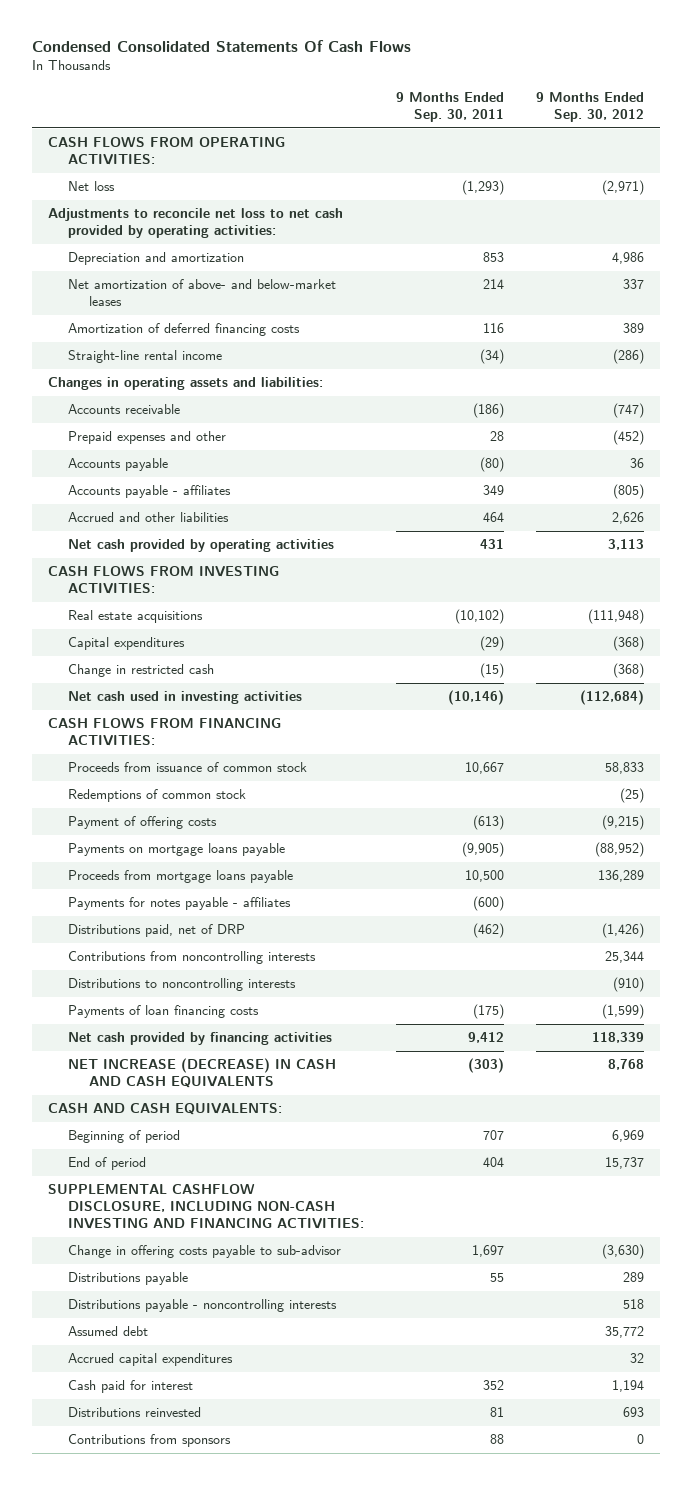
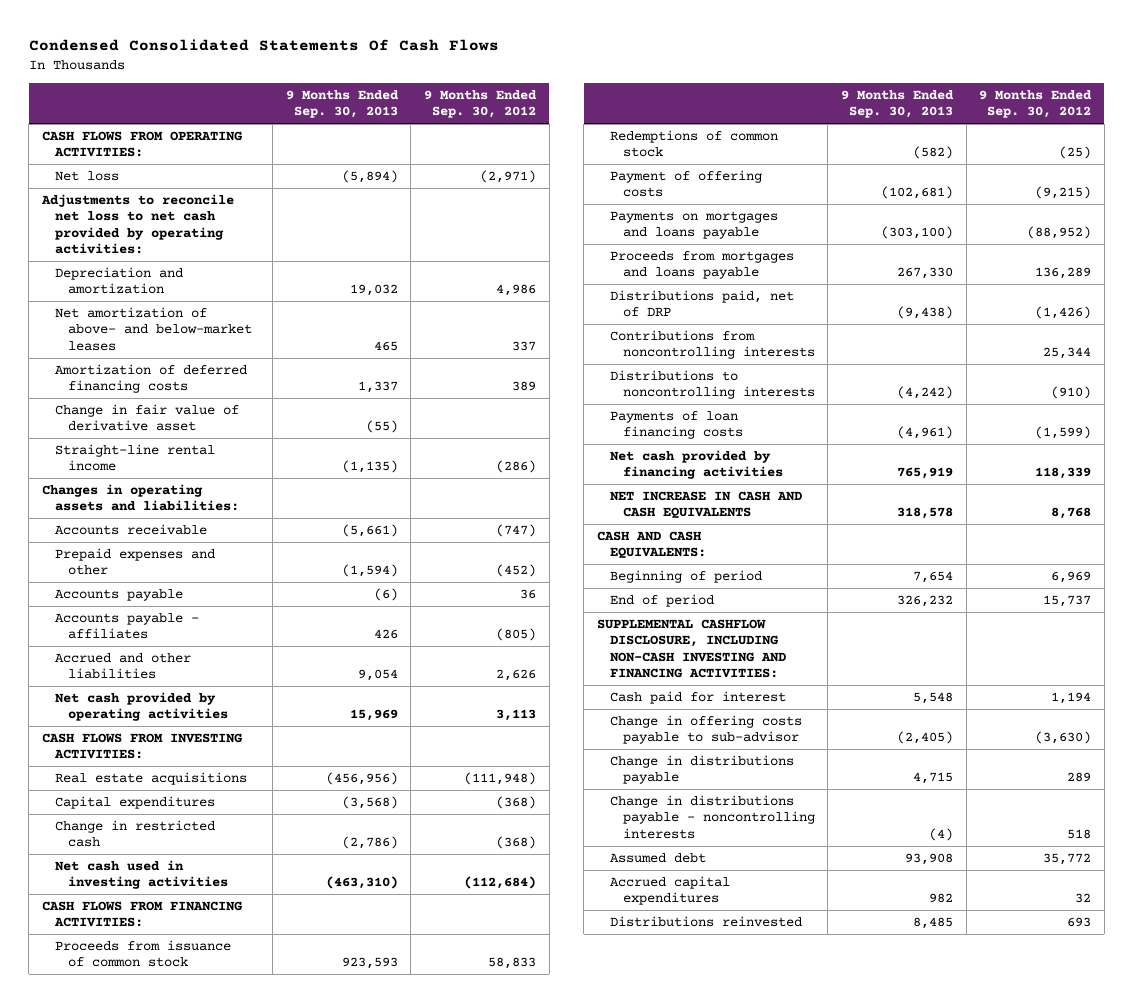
[396,91,505,123] 9 Months Ended Sep. 30, 2011 -> none
none -> [285,89,399,119] 9 Months Ended Sep. 30, 2013
none -> [54,404,239,432] Change in fair value of derivative asset
[68,896,292,910] Payments for notes payable - affiliates -> none
[68,842,286,856] Payments on mortgage loans payable -> [609,211,778,240] Payments on mortgages and loans payable
[68,869,294,883] Proceeds from mortgage loans payable -> [609,251,794,280] Proceeds from mortgages and loans payable
[68,1057,337,1089] NET INCREASE (DECREASE) IN CASH AND CASH EQUIVALENTS -> [609,491,802,520] NET INCREASE IN CASH AND CASH EQUIVALENTS
[68,1379,194,1393] Cash paid for interest -> [609,691,786,705] Cash paid for interest
[68,1271,189,1285] Distributions payable -> [609,755,794,785] Change in distributions payable
[68,1298,338,1312] Distributions payable - noncontrolling interests -> [609,795,815,839] Change in distributions payable - noncontrolling interests
[68,1433,232,1447] Contributions from sponsors -> none

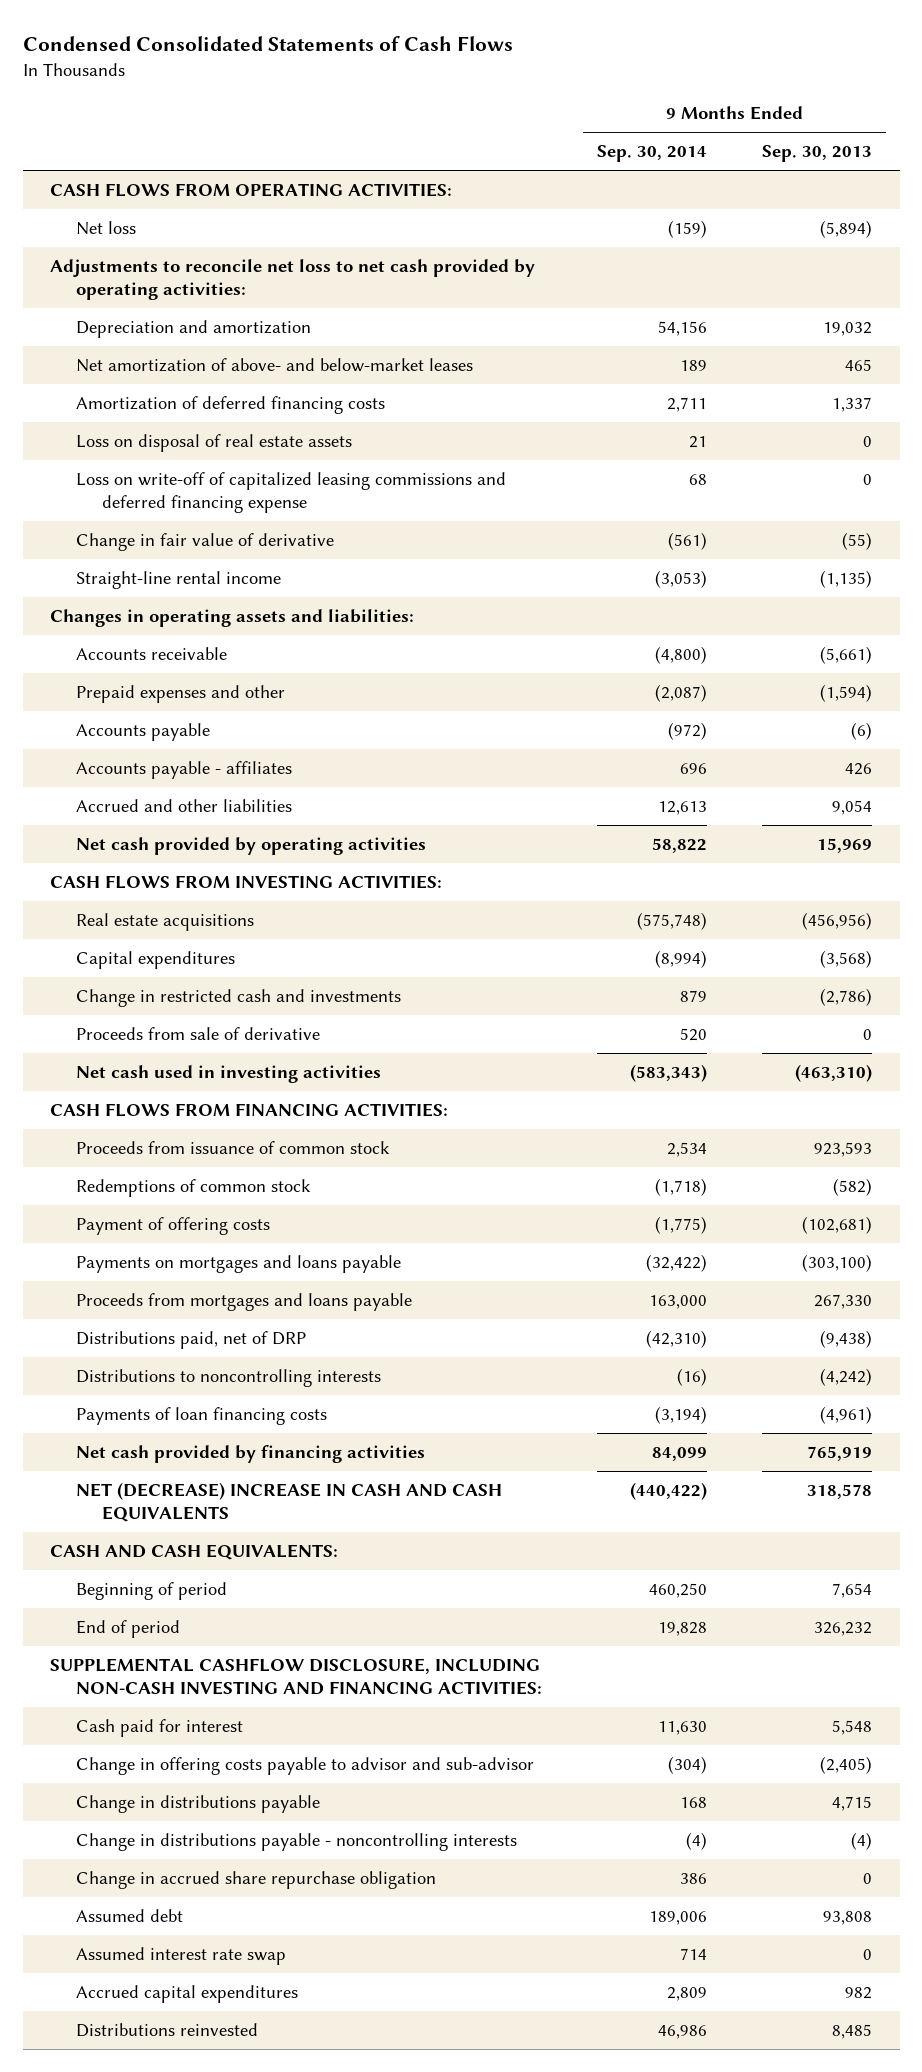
[28,39,499,52] Condensed Consolidated Statements Of Cash Flows -> [22,36,513,52] Condensed Consolidated Statements of Cash Flows
[424,89,538,119] 9 Months Ended Sep. 30, 2012 -> none
none -> [597,145,708,163] Sep. 30, 2014
none -> [76,433,353,452] Loss on disposal of real estate assets
none -> [76,471,507,514] Loss on write-off of capitalized leasing commissions and deferred financing expense
[54,404,239,432] Change in fair value of derivative asset -> [76,532,335,551] Change in fair value of derivative
[54,820,215,848] Change in restricted cash -> [76,988,402,1007] Change in restricted cash and investments
none -> [76,1026,321,1040] Proceeds from sale of derivative
[609,330,815,360] Contributions from noncontrolling interests -> none
[609,491,802,520] NET INCREASE IN CASH AND CASH EQUIVALENTS -> [76,1481,503,1523] NET (DECREASE) INCREASE IN CASH AND CASH EQUIVALENTS
[609,715,802,745] Change in offering costs payable to sub-advisor -> [76,1756,535,1775] Change in offering costs payable to advisor and sub-advisor
none -> [76,1870,437,1889] Change in accrued share repurchase obligation
[904,853,953,866] 93,908 -> [823,1910,873,1925] 93,808
none -> [76,1946,287,1965] Assumed interest rate swap

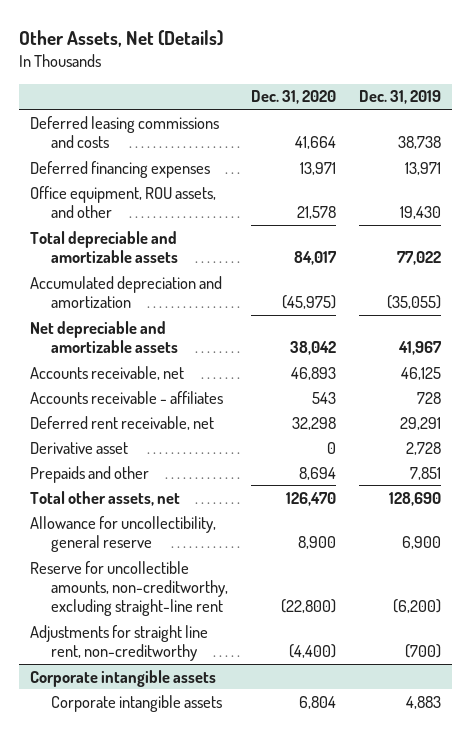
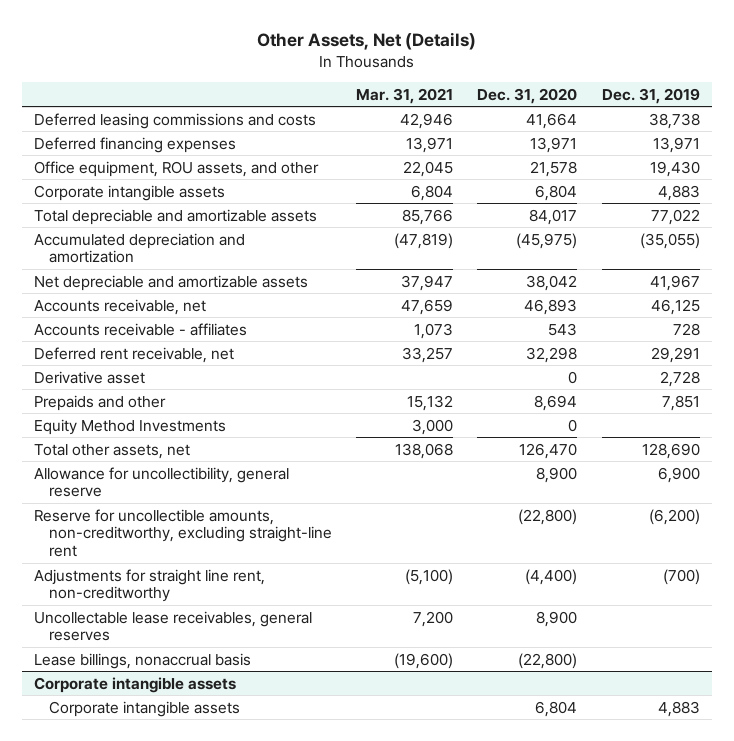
none -> [355,87,453,104] Mar. 31, 2021
none -> [34,184,226,201] Corporate intangible assets
none -> [34,418,227,435] Equity Method Investments
none -> [34,610,313,642] Uncollectable lease receivables, general reserves
none -> [34,652,252,669] Lease billings, nonaccrual basis

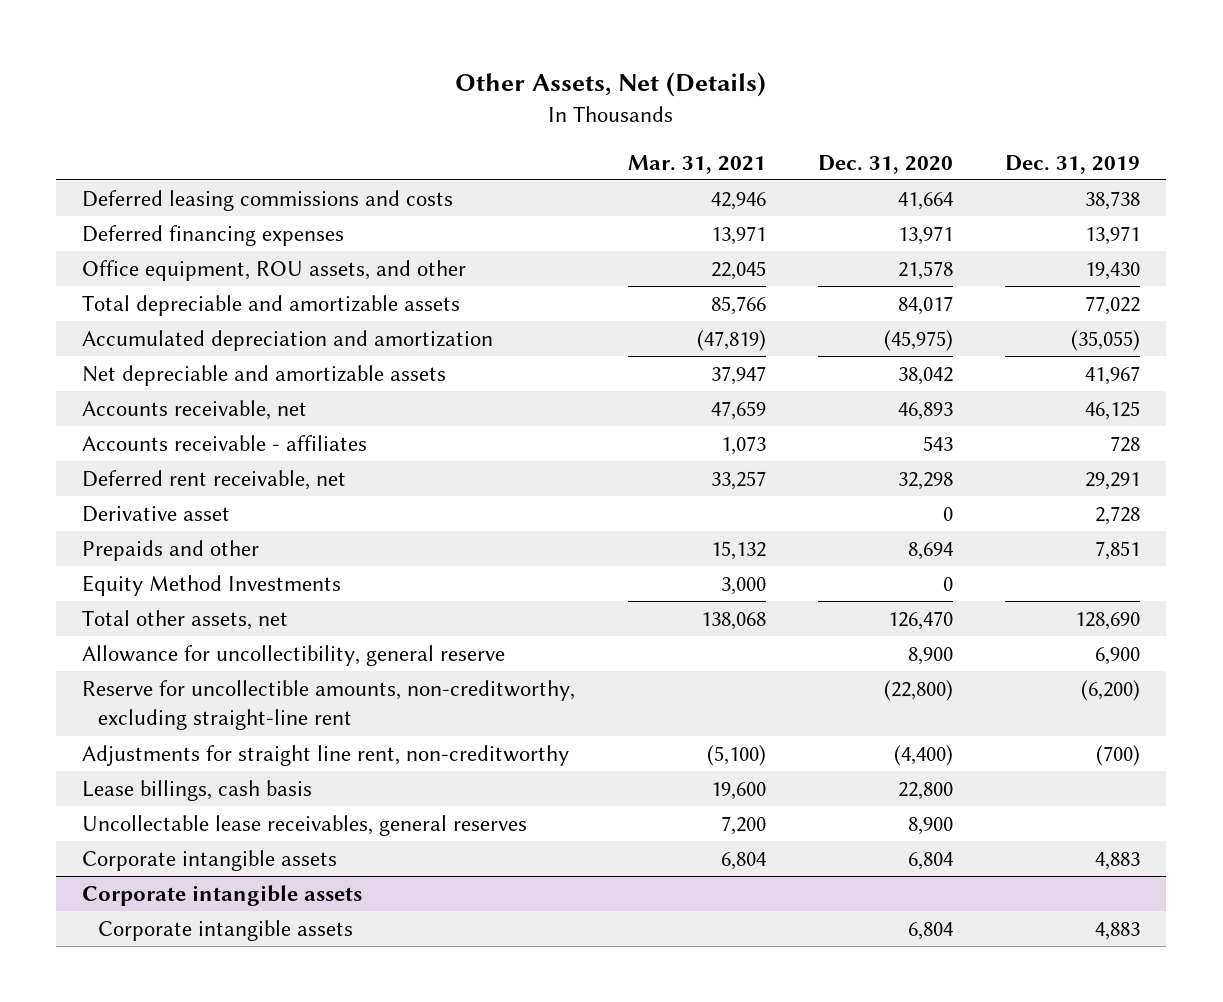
none -> [82,780,313,802] Lease billings, cash basis
[34,652,252,669] Lease billings, nonaccrual basis -> none
[34,184,226,201] Corporate intangible assets -> [82,850,338,872] Corporate intangible assets

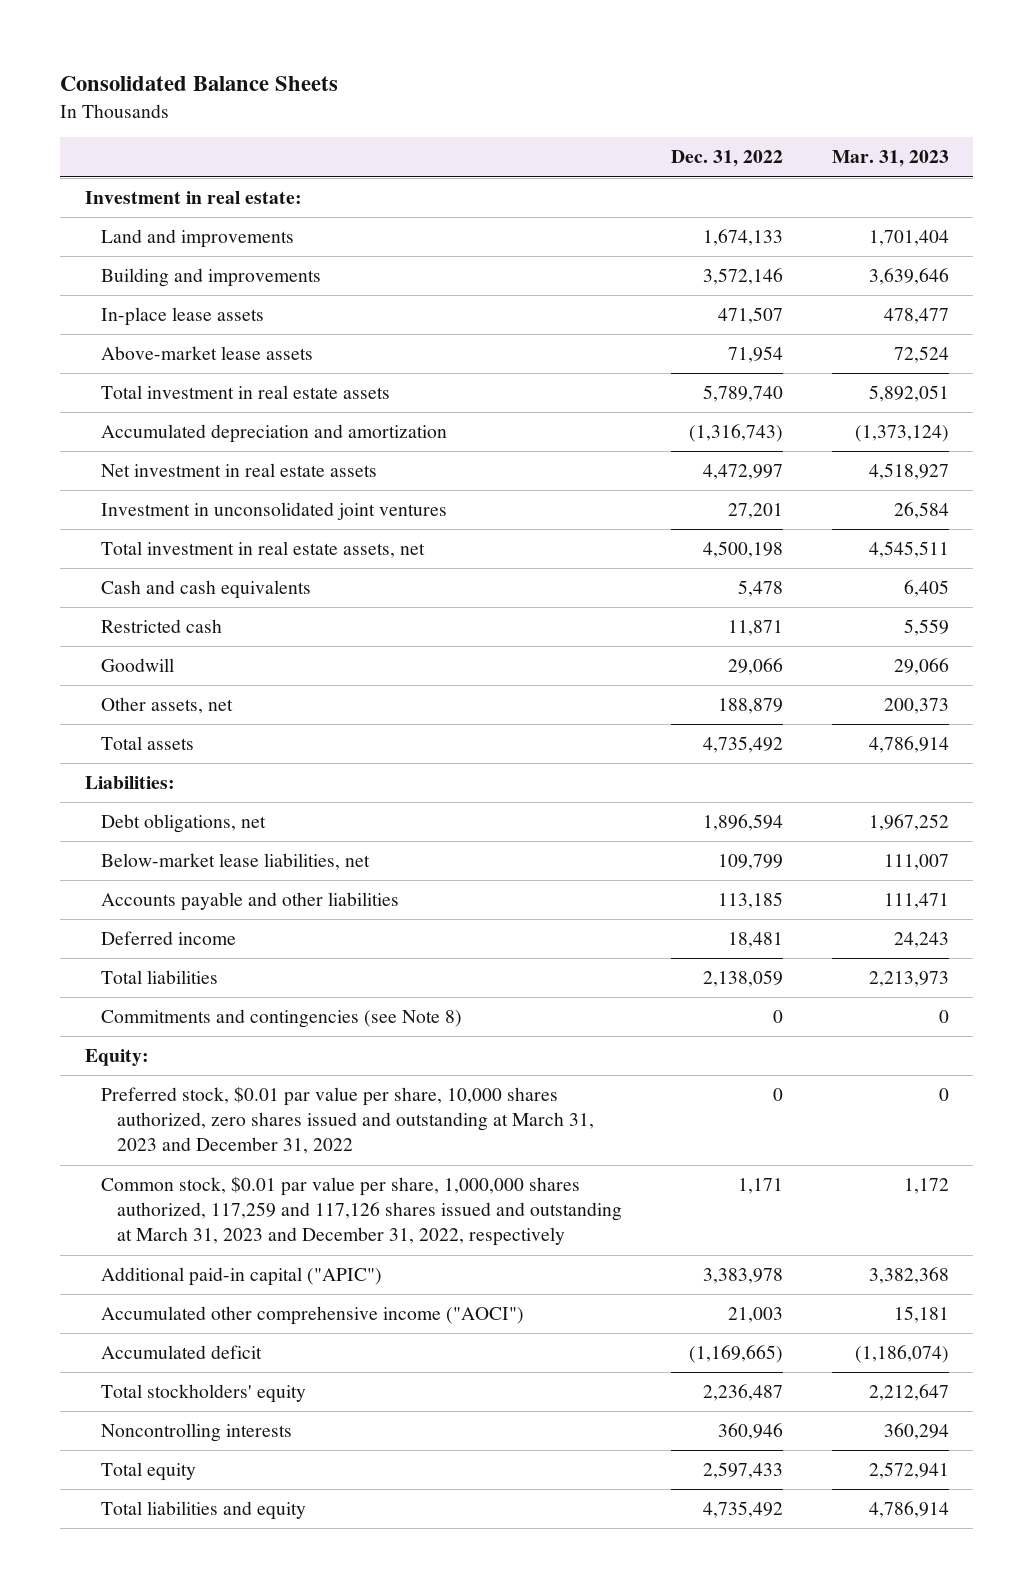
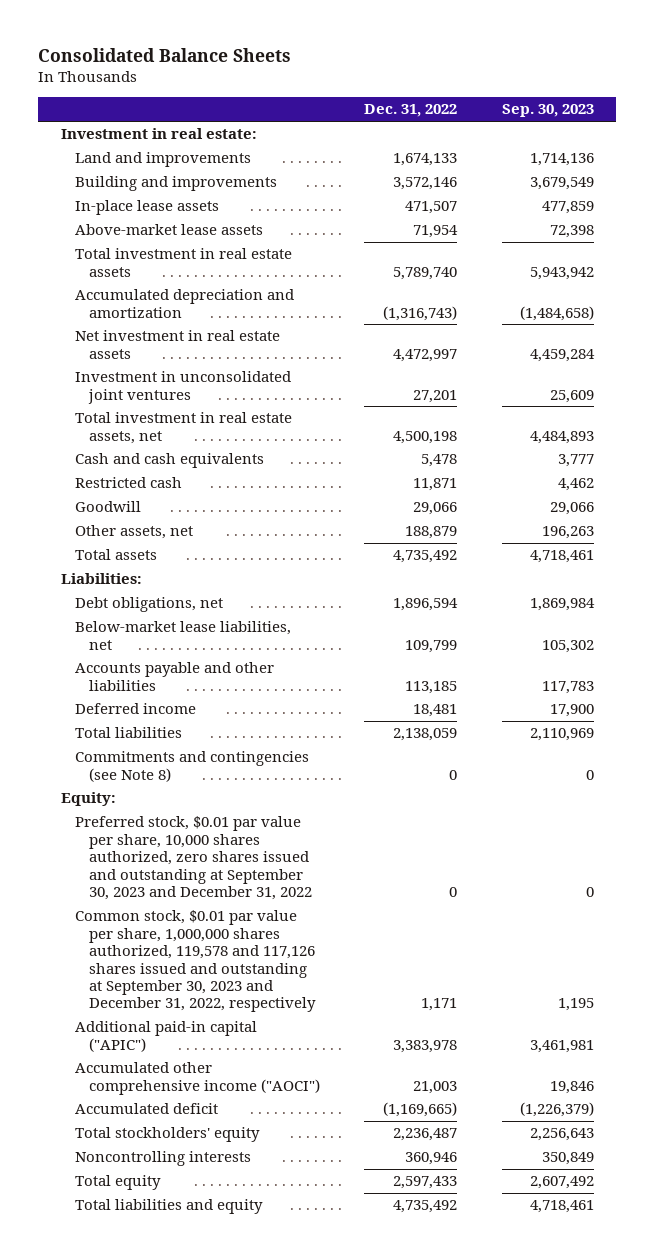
[831,150,949,168] Mar. 31, 2023 -> none
none -> [501,104,594,118] Sep. 30, 2023
[100,1086,594,1155] Preferred stock, $0.01 par value per share, 10,000 shares authorized, zero shares issued and outstanding at March 31, 2023 and December 31, 2022 -> [74,816,312,901] Preferred stock, $0.01 par value per share, 10,000 shares authorized, zero shares issued and outstanding at September 30, 2023 and December 31, 2022
[100,1176,622,1247] Common stock, $0.01 par value per share, 1,000,000 shares authorized, 117,259 and 117,126 shares issued and outstanding at March 31, 2023 and December 31, 2022, respectively -> [74,910,316,1013] Common stock, $0.01 par value per share, 1,000,000 shares authorized, 119,578 and 117,126 shares issued and outstanding at September 30, 2023 and December 31, 2022, respectively

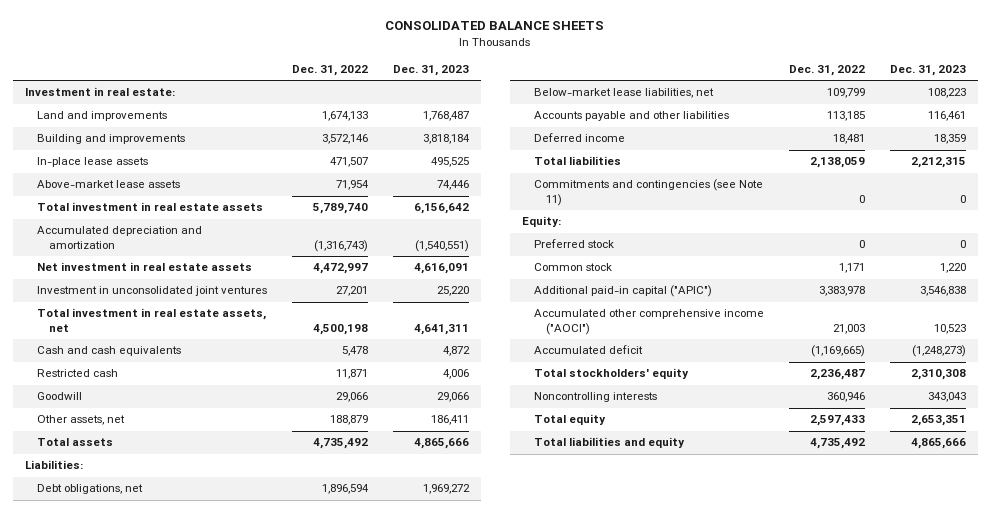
[38,47,292,62] Consolidated Balance Sheets -> [385,21,605,31] CONSOLIDATED BALANCE SHEETS
[501,104,594,118] Sep. 30, 2023 -> none
none -> [392,64,469,76] Dec. 31, 2023
[74,751,309,782] Commitments and contingencies (see Note 8) -> [533,179,763,206] Commitments and contingencies (see Note 11)
[74,816,312,901] Preferred stock, $0.01 par value per share, 10,000 shares authorized, zero shares issued and outstanding at September 30, 2023 and December 31, 2022 -> [533,239,614,249] Preferred stock
[74,910,316,1013] Common stock, $0.01 par value per share, 1,000,000 shares authorized, 119,578 and 117,126 shares issued and outstanding at September 30, 2023 and December 31, 2022, respectively -> [533,263,612,272] Common stock

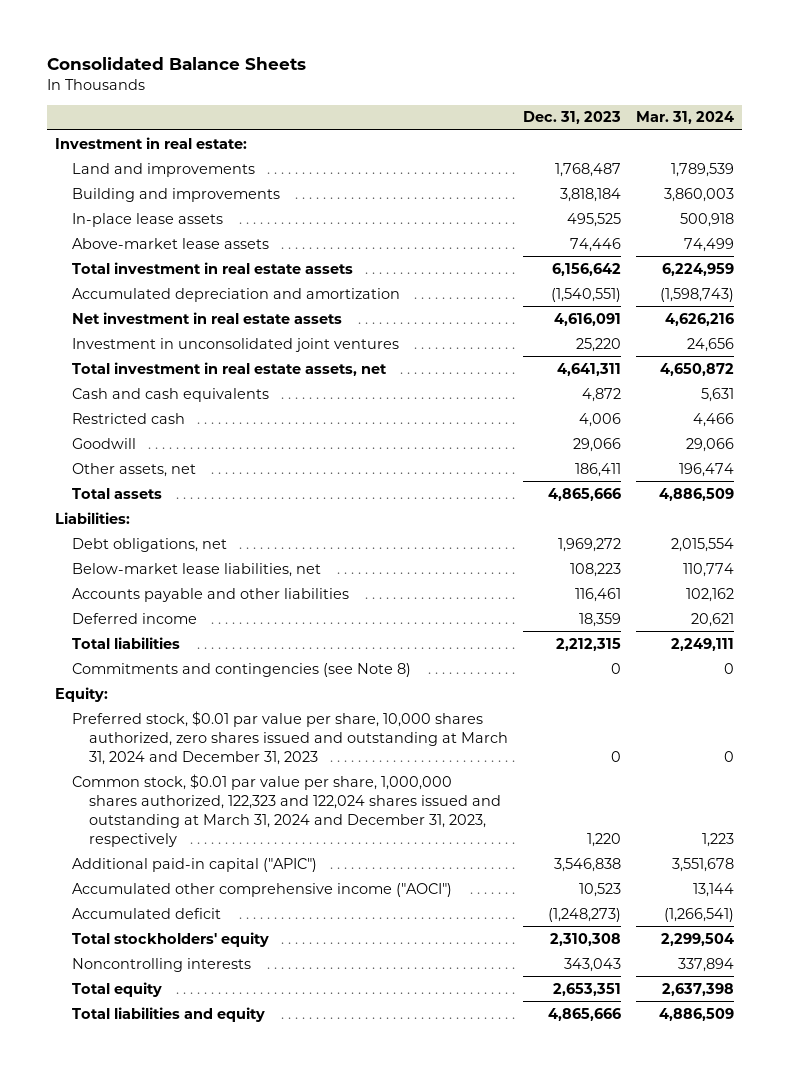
[385,21,605,31] CONSOLIDATED BALANCE SHEETS -> [47,57,307,71] Consolidated Balance Sheets
[291,64,368,76] Dec. 31, 2022 -> none
none -> [636,111,735,125] Mar. 31, 2024
[533,179,763,206] Commitments and contingencies (see Note 11) -> [71,662,411,677] Commitments and contingencies (see Note 8)
[533,239,614,249] Preferred stock -> [71,710,508,765] Preferred stock, $0.01 par value per share, 10,000 shares authorized, zero shares issued and outstanding at March 31, 2024 and December 31, 2023
[533,263,612,272] Common stock -> [71,773,501,847] Common stock, $0.01 par value per share, 1,000,000 shares authorized, 122,323 and 122,024 shares issued and outstanding at March 31, 2024 and December 31, 2023, respectively

